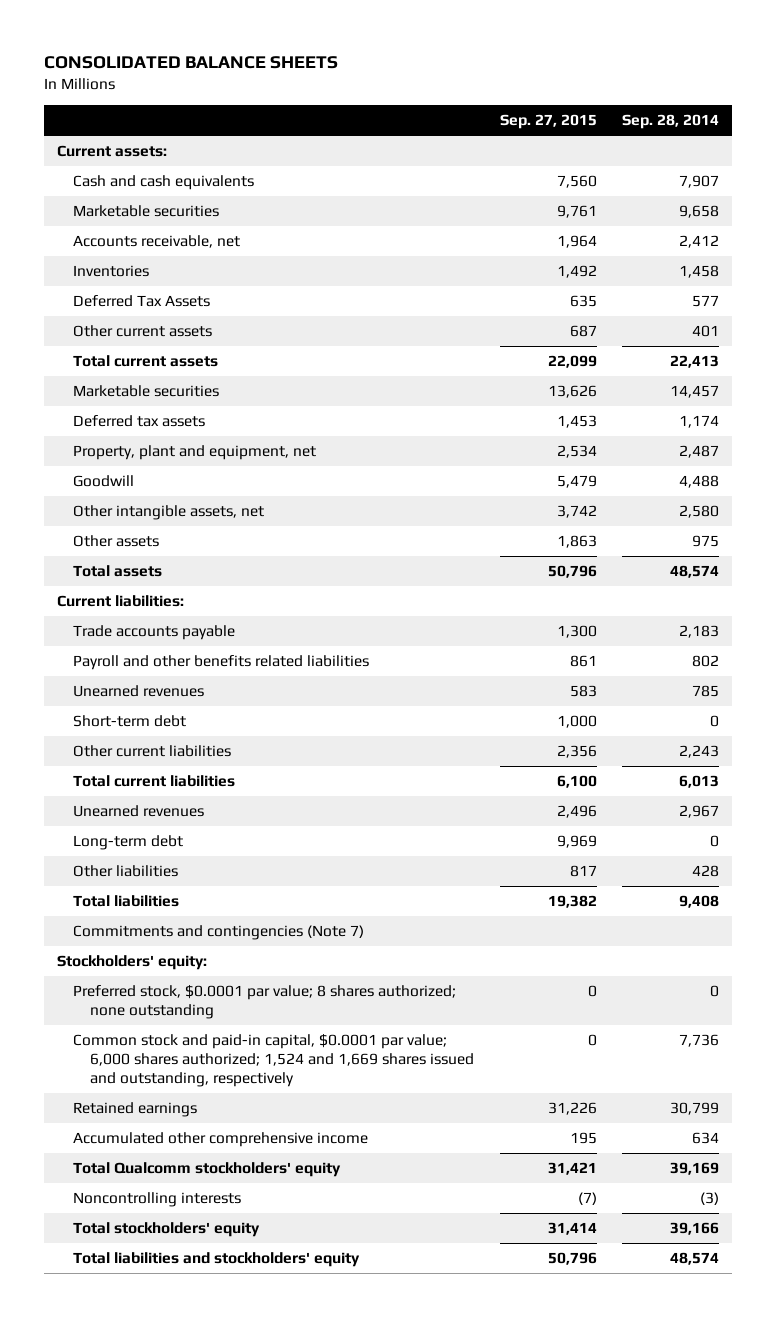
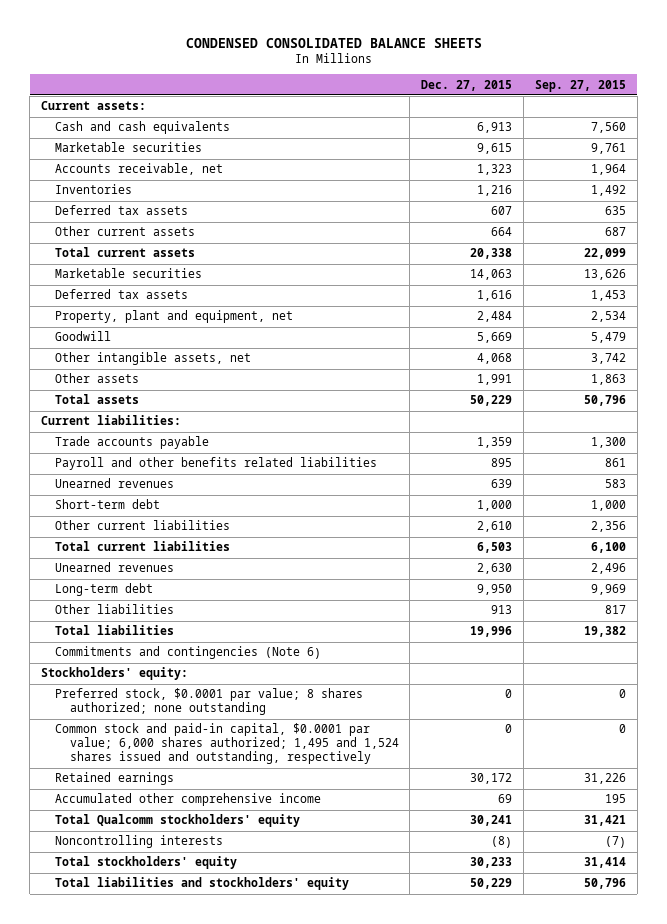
[43,56,338,70] CONSOLIDATED BALANCE SHEETS -> [185,37,482,48] CONDENSED CONSOLIDATED BALANCE SHEETS
[622,114,720,130] Sep. 28, 2014 -> none
none -> [421,79,513,91] Dec. 27, 2015
[73,295,211,308] Deferred Tax Assets -> [55,205,189,216] Deferred tax assets
[73,925,365,941] Commitments and contingencies (Note 7) -> [55,646,322,660] Commitments and contingencies (Note 6)
[73,1034,474,1088] Common stock and paid-in capital, $0.0001 par value; 6,000 shares authorized; 1,524 and 1,669 shares issued and outstanding, respectively -> [55,723,399,765] Common stock and paid-in capital, $0.0001 par value; 6,000 shares authorized; 1,495 and 1,524 shares issued and outstanding, respectively

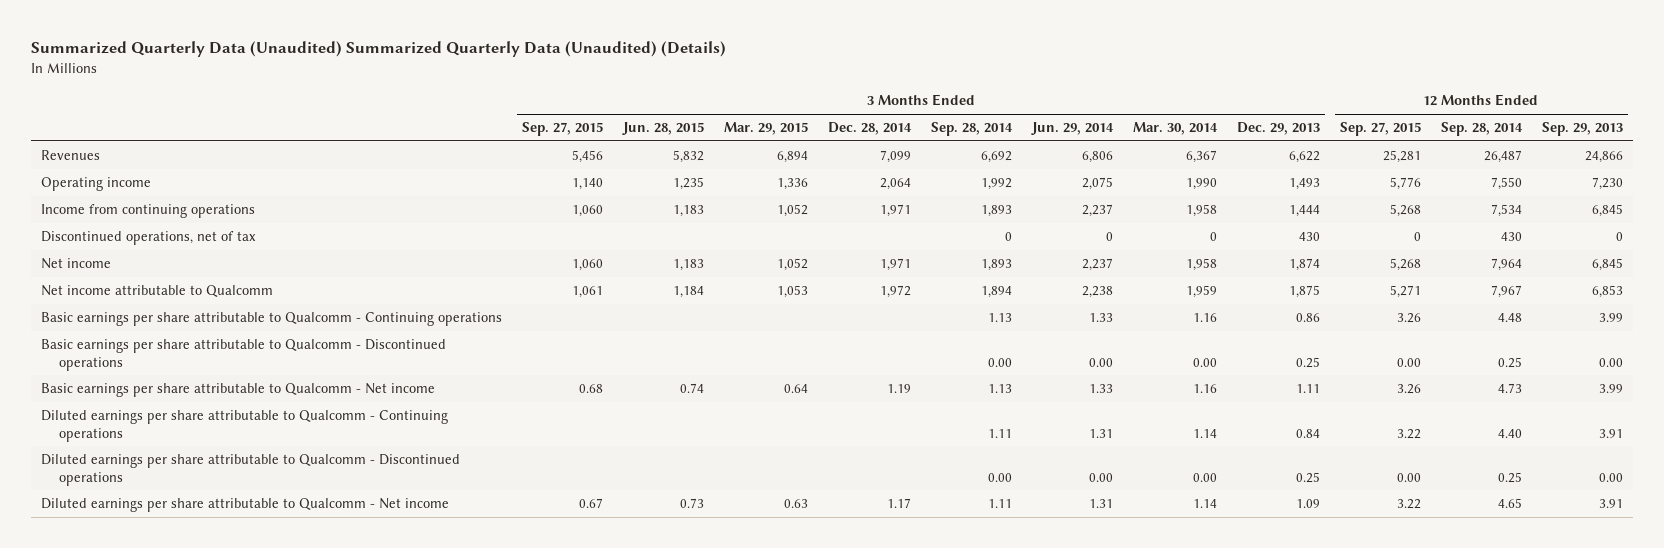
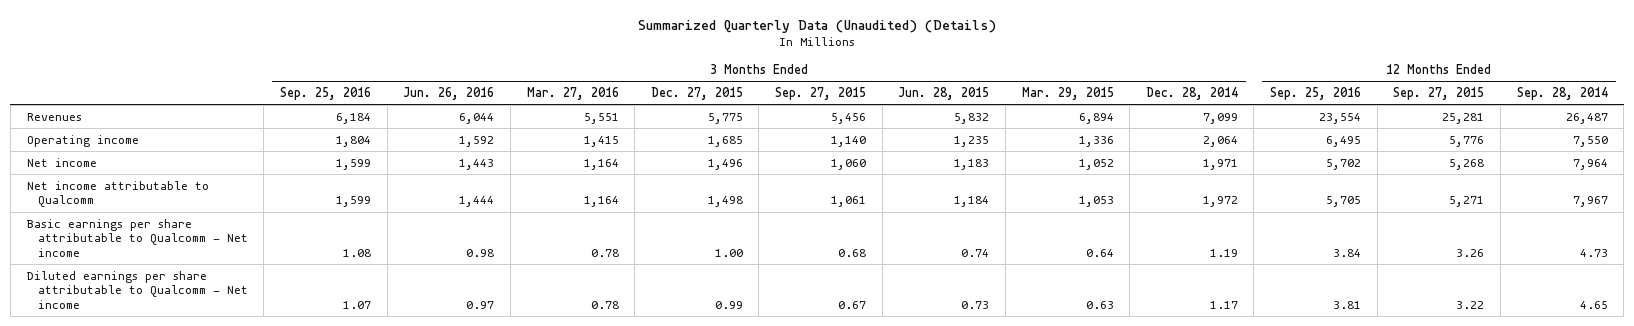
[30,41,726,58] Summarized Quarterly Data (Unaudited) Summarized Quarterly Data (Unaudited) (Details) -> [638,19,997,33] Summarized Quarterly Data (Unaudited) (Details)
[930,122,1013,137] Sep. 28, 2014 -> none
[1030,122,1114,136] Jun. 29, 2014 -> none
[1132,122,1218,136] Mar. 30, 2014 -> none
[1236,122,1320,136] Dec. 29, 2013 -> none
[1541,122,1623,137] Sep. 29, 2013 -> none
none -> [280,87,372,101] Sep. 25, 2016
none -> [403,87,495,101] Jun. 26, 2016
none -> [526,87,619,101] Mar. 27, 2016
none -> [650,87,743,101] Dec. 27, 2015
none -> [1270,87,1362,101] Sep. 25, 2016
[40,204,255,219] Income from continuing operations -> none
[40,231,256,246] Discontinued operations, net of tax -> none
[40,312,502,327] Basic earnings per share attributable to Qualcomm - Continuing operations -> none
[40,339,446,371] Basic earnings per share attributable to Qualcomm - Discontinued operations -> none
[40,410,448,442] Diluted earnings per share attributable to Qualcomm - Continuing operations -> none
[40,454,460,486] Diluted earnings per share attributable to Qualcomm - Discontinued operations -> none

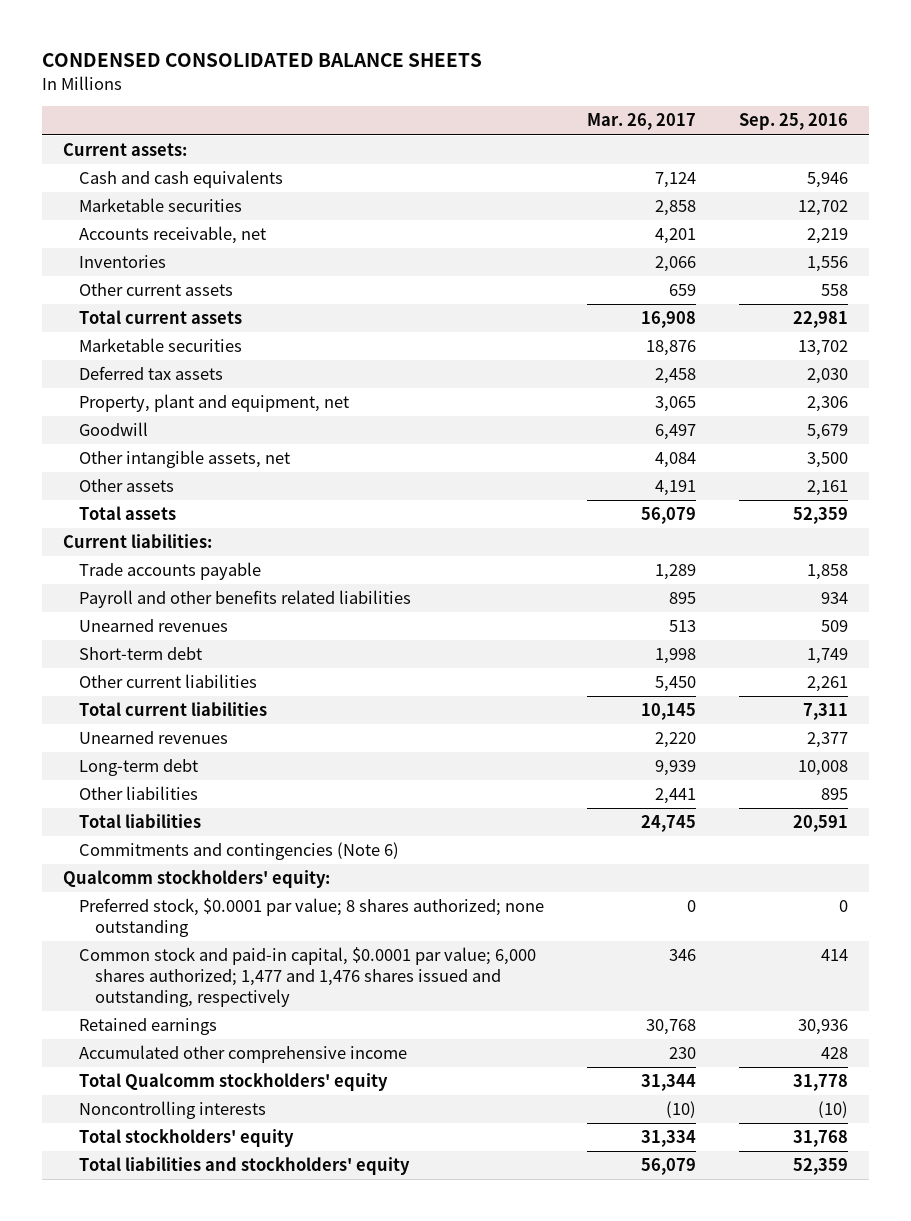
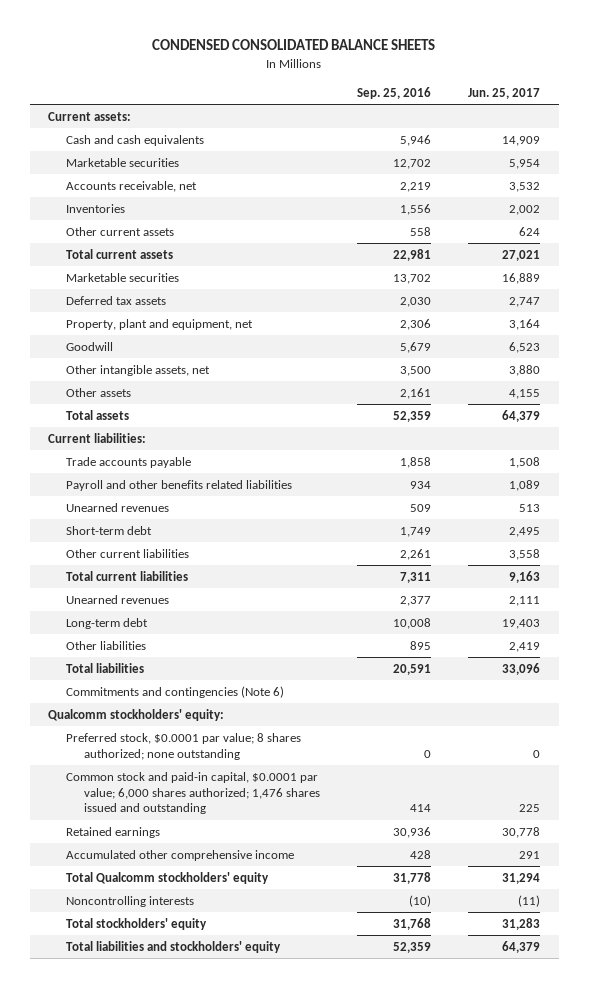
[586,113,696,131] Mar. 26, 2017 -> none
none -> [468,88,541,100] Jun. 25, 2017
[78,947,536,1008] Common stock and paid-in capital, $0.0001 par value; 6,000 shares authorized; 1,477 and 1,476 shares issued and outstanding, respectively -> [65,771,320,815] Common stock and paid-in capital, $0.0001 par value; 6,000 shares authorized; 1,476 shares issued and outstanding

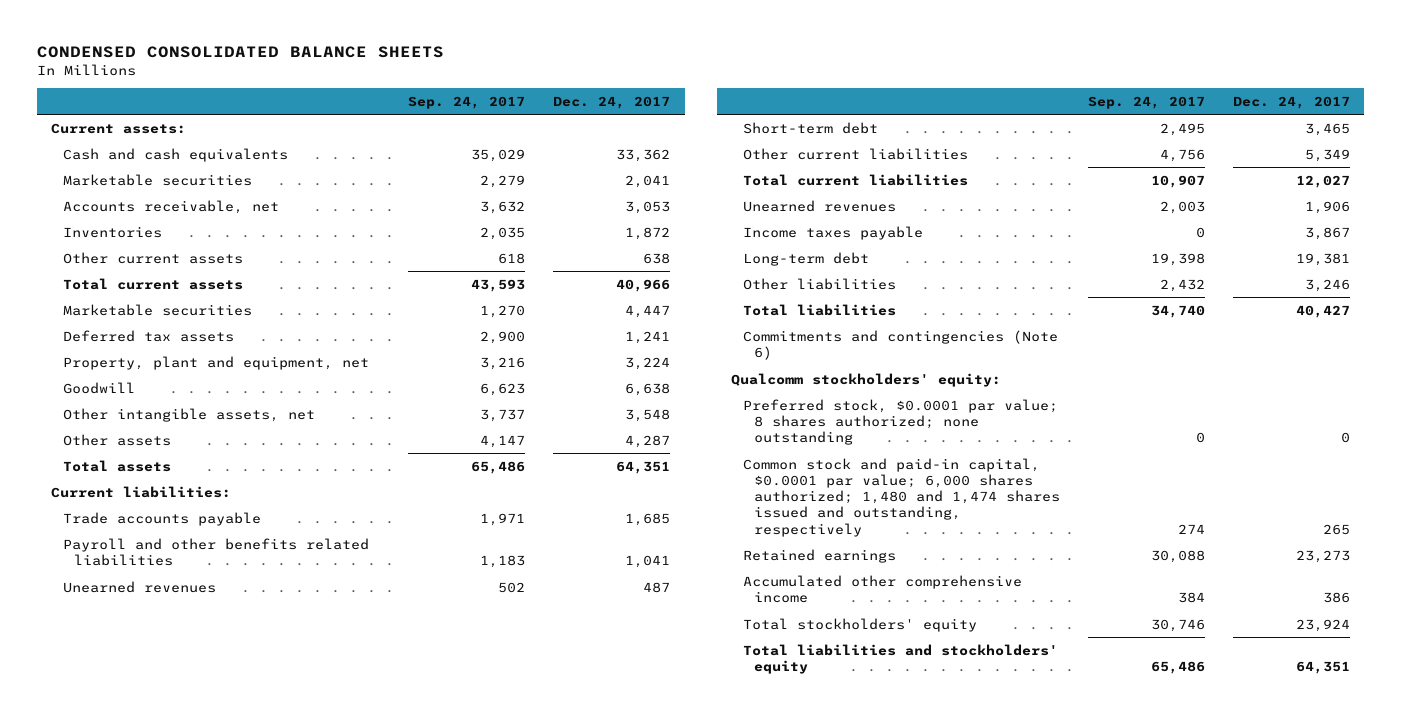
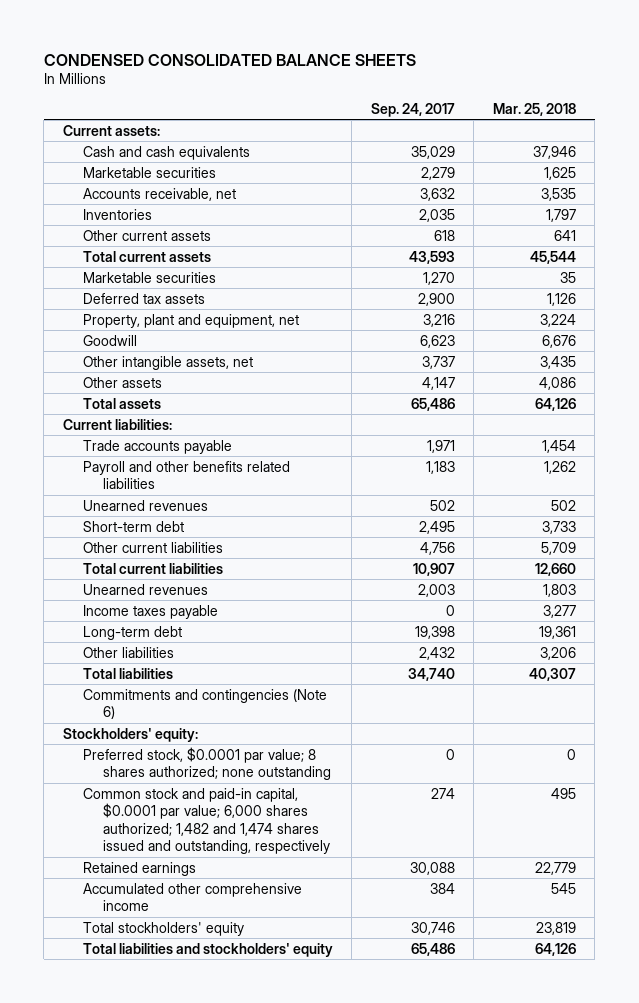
[553,95,671,109] Dec. 24, 2017 -> none
none -> [492,103,576,117] Mar. 25, 2018
[731,372,1002,387] Qualcomm stockholders' equity: -> [62,727,198,742] Stockholders' equity:
[742,457,1061,537] Common stock and paid-in capital, $0.0001 par value; 6,000 shares authorized; 1,480 and 1,474 shares issued and outstanding, respectively -> [82,787,330,855] Common stock and paid-in capital, $0.0001 par value; 6,000 shares authorized; 1,482 and 1,474 shares issued and outstanding, respectively

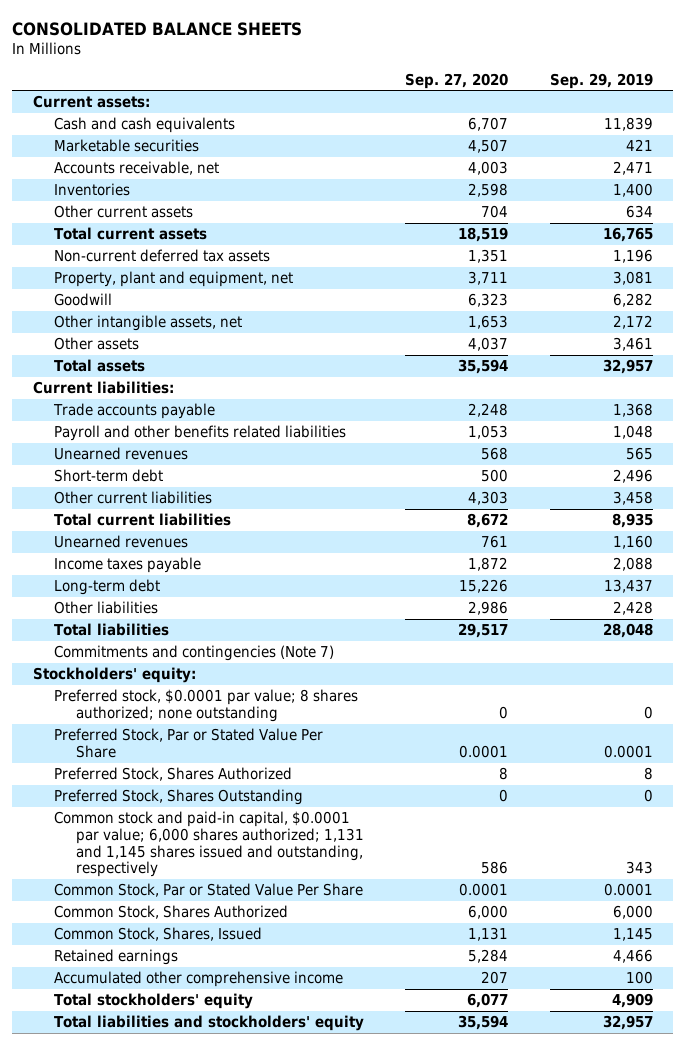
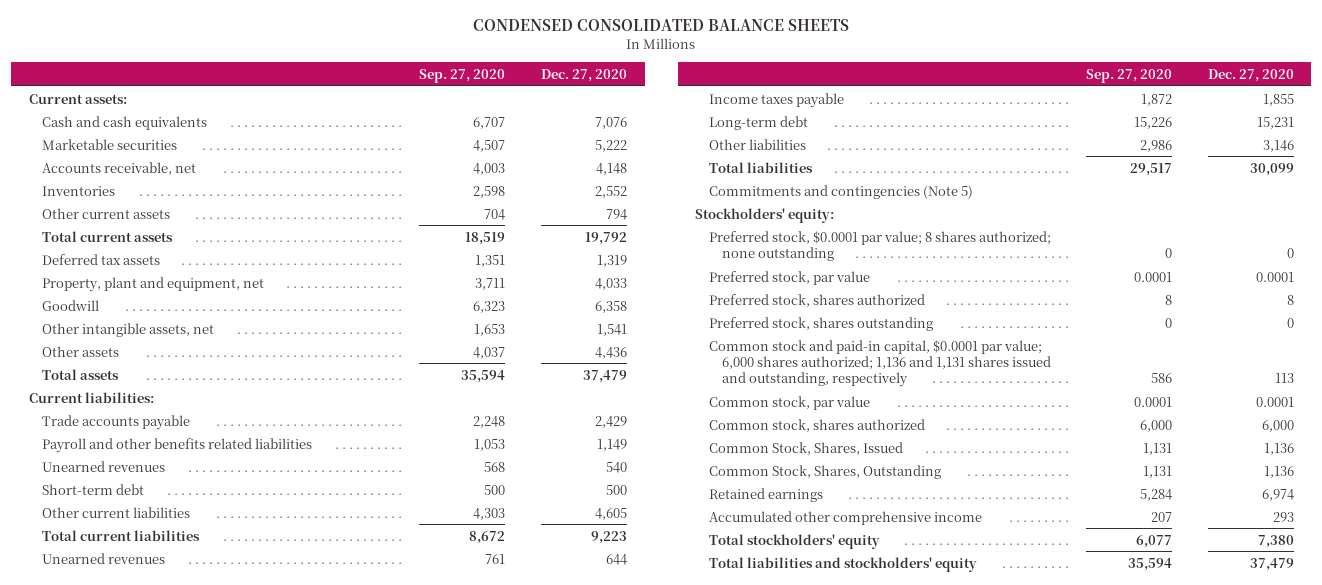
[12,21,303,36] CONSOLIDATED BALANCE SHEETS -> [473,19,850,32] CONDENSED CONSOLIDATED BALANCE SHEETS
[549,72,653,89] Sep. 29, 2019 -> none
none -> [540,68,627,82] Dec. 27, 2020
[54,249,271,263] Non-current deferred tax assets -> [41,253,160,265] Deferred tax assets
[54,645,335,662] Commitments and contingencies (Note 7) -> [708,184,973,199] Commitments and contingencies (Note 5)
[54,728,324,758] Preferred Stock, Par or Stated Value Per Share -> [708,270,870,285] Preferred stock, par value
[54,767,293,782] Preferred Stock, Shares Authorized -> [708,293,925,307] Preferred stock, shares authorized
[54,789,304,806] Preferred Stock, Shares Outstanding -> [708,316,933,331] Preferred stock, shares outstanding
[54,811,364,878] Common stock and paid-in capital, $0.0001 par value; 6,000 shares authorized; 1,131 and 1,145 shares issued and outstanding, respectively -> [708,339,1051,388] Common stock and paid-in capital, $0.0001 par value; 6,000 shares authorized; 1,136 and 1,131 shares issued and outstanding, respectively
[54,883,364,898] Common Stock, Par or Stated Value Per Share -> [708,395,870,410] Common stock, par value
[54,905,289,920] Common Stock, Shares Authorized -> [708,418,925,432] Common stock, shares authorized
none -> [708,464,941,479] Common Stock, Shares, Outstanding

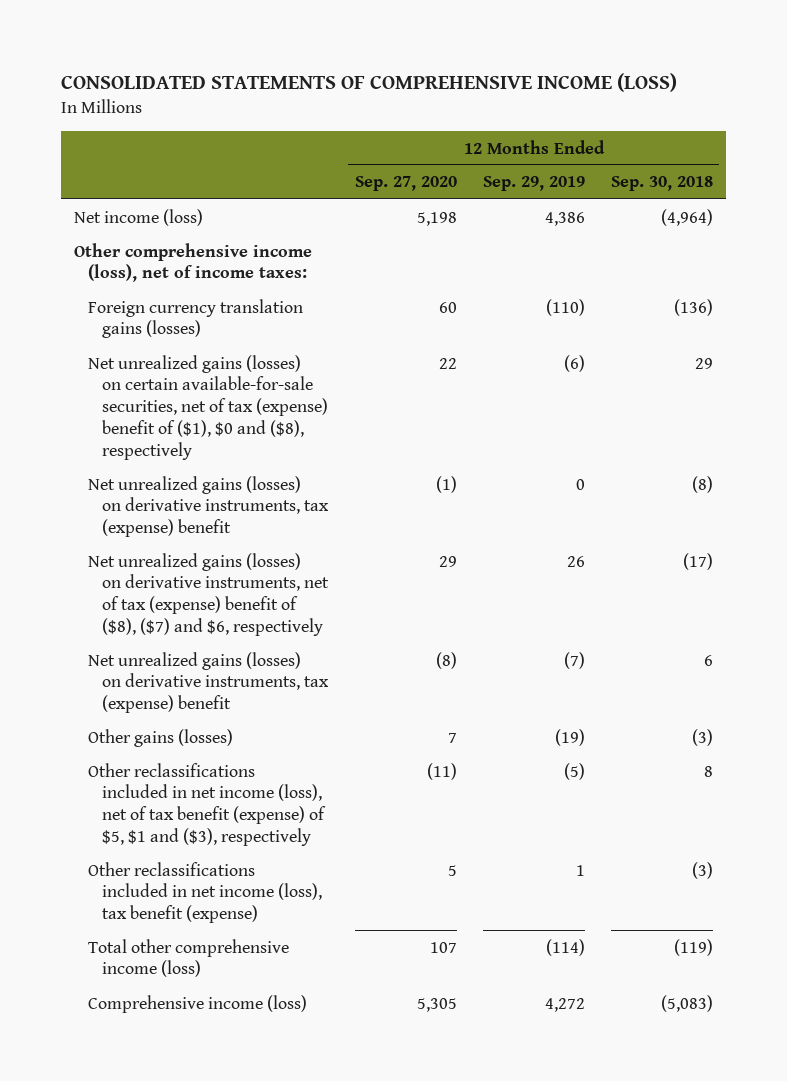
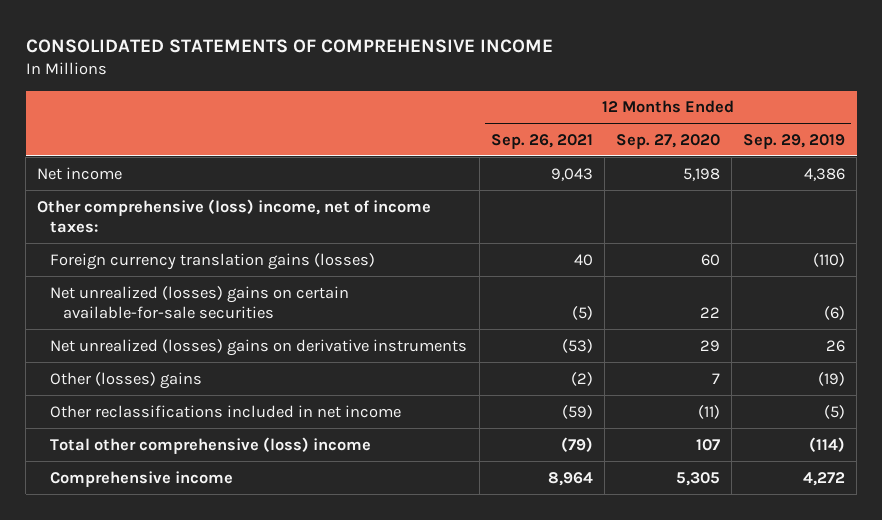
[60,72,677,92] CONSOLIDATED STATEMENTS OF COMPREHENSIVE INCOME (LOSS) -> [25,38,553,53] CONSOLIDATED STATEMENTS OF COMPREHENSIVE INCOME
[610,176,713,192] Sep. 30, 2018 -> none
none -> [490,133,593,149] Sep. 26, 2021
[73,208,203,226] Net income (loss) -> [37,166,123,180] Net income
[73,242,312,283] Other comprehensive income (loss), net of income taxes: -> [37,198,432,233] Other comprehensive (loss) income, net of income taxes:
[88,475,330,538] Net unrealized gains (losses) on derivative instruments, tax (expense) benefit -> none
[88,651,330,714] Net unrealized gains (losses) on derivative instruments, tax (expense) benefit -> none
[88,861,323,924] Other reclassifications included in net income (loss), tax benefit (expense) -> none
[88,354,329,460] Net unrealized gains (losses) on certain available-for-sale securities, net of tax (expense) benefit of ($1), $0 and ($8), respectively -> [50,285,350,319] Net unrealized (losses) gains on certain available-for-sale securities
[88,552,330,636] Net unrealized gains (losses) on derivative instruments, net of tax (expense) benefit of ($8), ($7) and $6, respectively -> [50,338,468,356] Net unrealized (losses) gains on derivative instruments
[88,728,234,747] Other gains (losses) -> [50,371,203,389] Other (losses) gains
[88,762,327,846] Other reclassifications included in net income (loss), net of tax benefit (expense) of $5, $1 and ($3), respectively -> [50,404,402,418] Other reclassifications included in net income
[88,938,290,978] Total other comprehensive income (loss) -> [50,436,372,454] Total other comprehensive (loss) income
[88,994,308,1013] Comprehensive income (loss) -> [50,470,234,487] Comprehensive income

